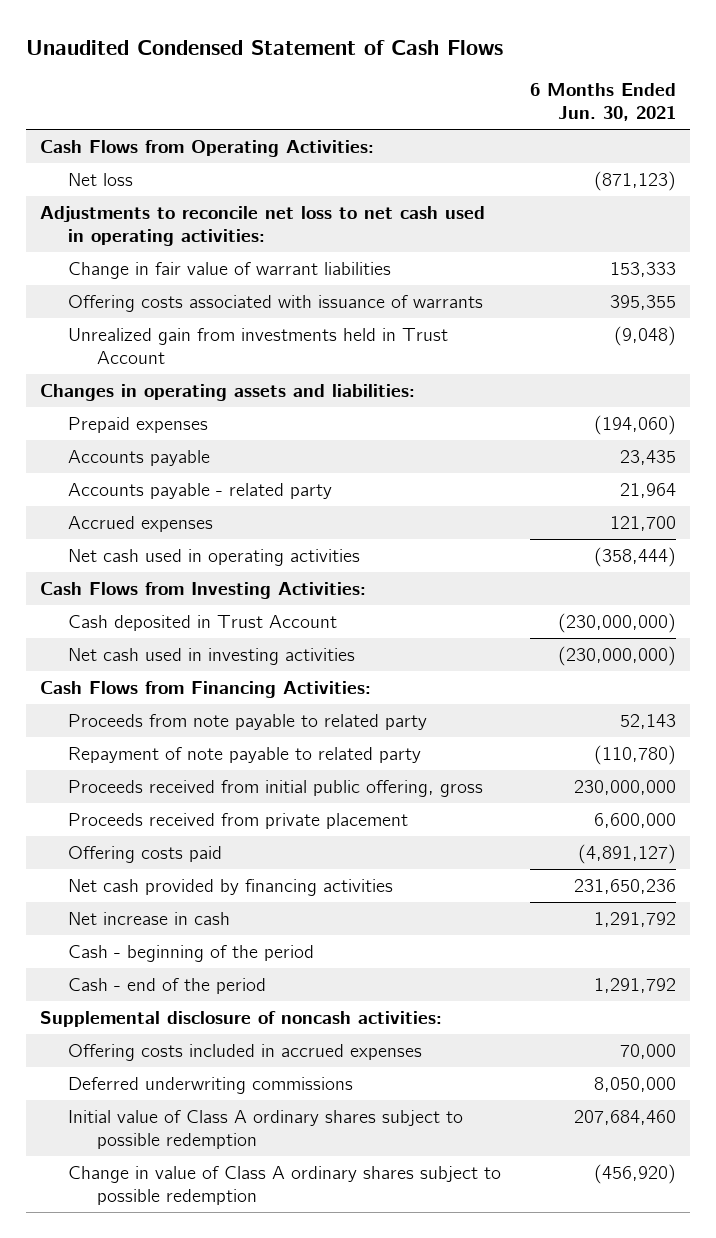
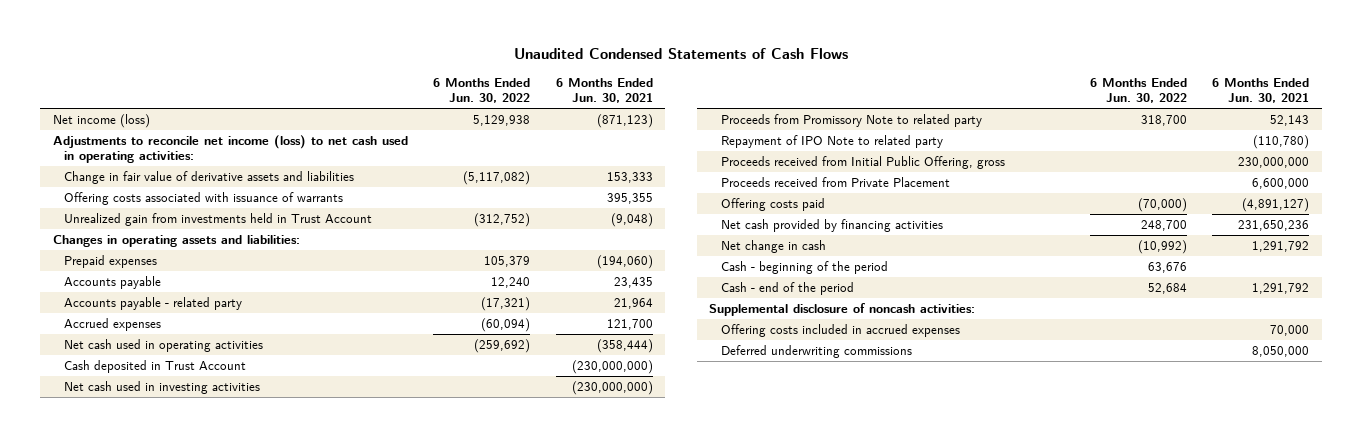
[25,39,503,55] Unaudited Condensed Statement of Cash Flows -> [514,48,849,60] Unaudited Condensed Statements of Cash Flows
none -> [433,77,531,104] 6 Months Ended Jun. 30, 2022
[40,139,375,157] Cash Flows from Operating Activities: -> none
[68,172,134,186] Net loss -> [52,113,150,128] Net income (loss)
[40,205,486,246] Adjustments to reconcile net loss to net cash used in operating activities: -> [52,134,408,164] Adjustments to reconcile net income (loss) to net cash used in operating activities:
[68,261,392,279] Change in fair value of warrant liabilities -> [63,170,354,184] Change in fair value of derivative assets and liabilities
[40,581,367,599] Cash Flows from Investing Activities: -> none
[40,680,372,698] Cash Flows from Financing Activities: -> none
[68,713,428,730] Proceeds from note payable to related party -> [720,113,982,127] Proceeds from Promissory Note to related party
[68,746,422,763] Repayment of note payable to related party -> [720,134,943,148] Repayment of IPO Note to related party
[68,779,484,797] Proceeds received from initial public offering, gross -> [720,155,1005,169] Proceeds received from Initial Public Offering, gross
[68,812,409,829] Proceeds received from private placement -> [720,176,950,187] Proceeds received from Private Placement
[68,911,231,925] Net increase in cash -> [720,239,826,253] Net change in cash
[68,1109,464,1149] Initial value of Class A ordinary shares subject to possible redemption -> none
[68,1165,502,1205] Change in value of Class A ordinary shares subject to possible redemption -> none

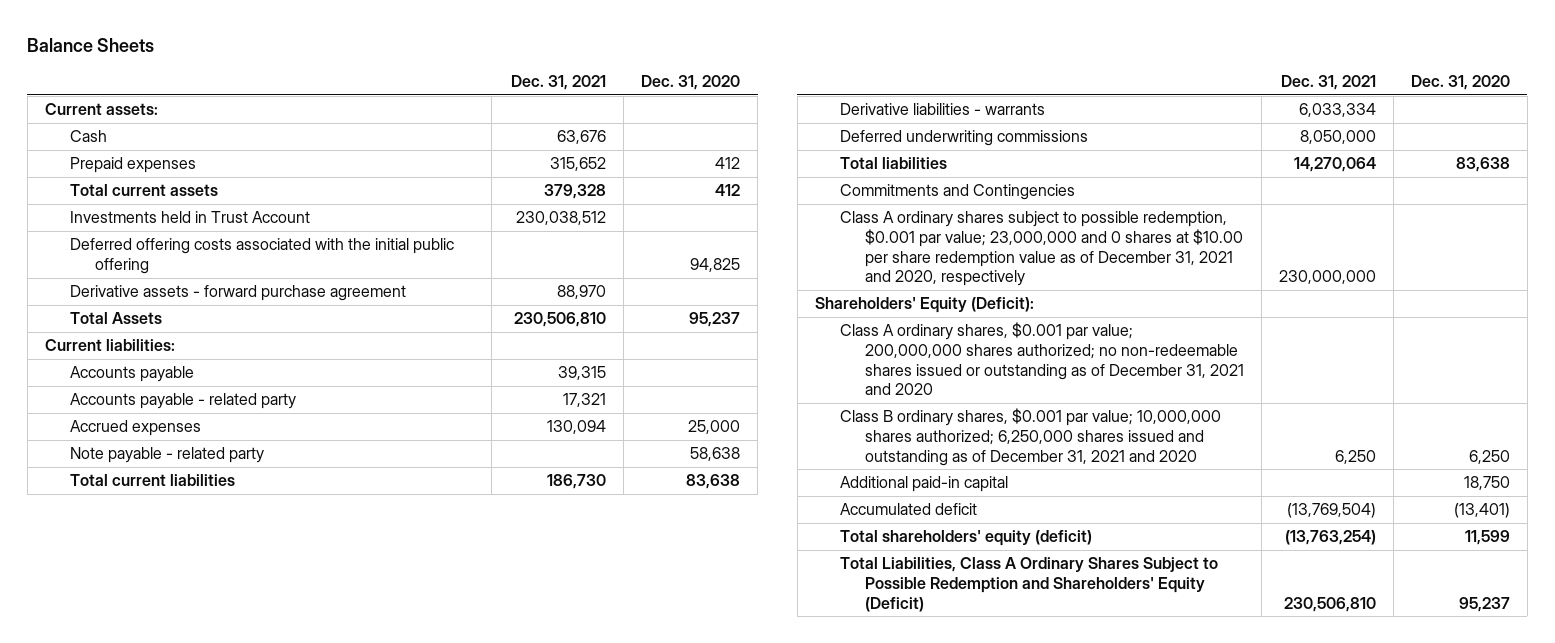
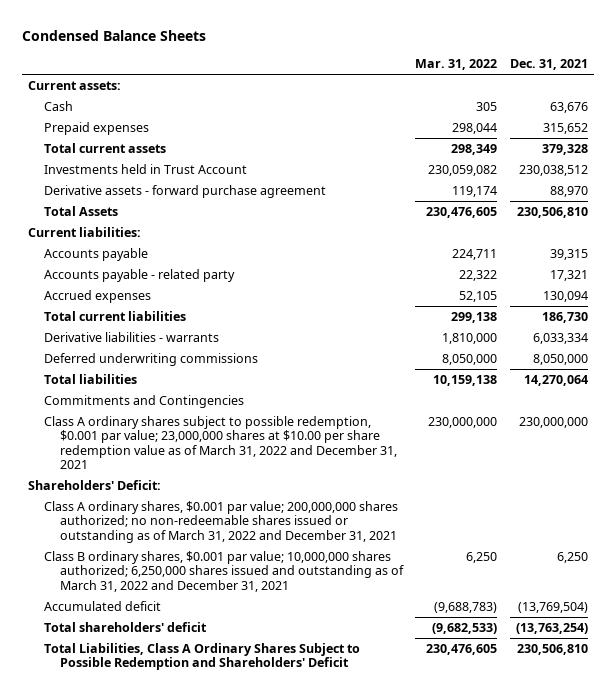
[27,37,155,52] Balance Sheets -> [21,29,206,41] Condensed Balance Sheets
[641,74,741,90] Dec. 31, 2020 -> none
none -> [415,59,498,71] Mar. 31, 2022
[70,238,455,274] Deferred offering costs associated with the initial public offering -> none
[70,447,265,464] Note payable - related party -> none
[839,476,1008,493] Additional paid-in capital -> none
[839,211,1243,287] Class A ordinary shares subject to possible redemption, $0.001 par value; 23,000,000 and 0 shares at $10.00 per share redemption value as of December 31, 2021 and 2020, respectively -> [43,416,397,469] Class A ordinary shares subject to possible redemption, $0.001 par value; 23,000,000 shares at $10.00 per share redemption value as of March 31, 2022 and December 31, 2021
[814,297,1034,314] Shareholders' Equity (Deficit): -> [27,480,161,491] Shareholders' Deficit:
[839,322,1244,396] Class A ordinary shares, $0.001 par value; 200,000,000 shares authorized; no non-redeemable shares issued or outstanding as of December 31, 2021 and 2020 -> [43,501,398,543] Class A ordinary shares, $0.001 par value; 200,000,000 shares authorized; no non-redeemable shares issued or outstanding as of March 31, 2022 and December 31, 2021
[839,408,1221,466] Class B ordinary shares, $0.001 par value; 10,000,000 shares authorized; 6,250,000 shares issued and outstanding as of December 31, 2021 and 2020 -> [43,551,404,592] Class B ordinary shares, $0.001 par value; 10,000,000 shares authorized; 6,250,000 shares issued and outstanding as of March 31, 2022 and December 31, 2021
[839,530,1092,547] Total shareholders' equity (deficit) -> [43,622,207,633] Total shareholders' deficit
[839,557,1218,612] Total Liabilities, Class A Ordinary Shares Subject to Possible Redemption and Shareholders' Equity (Deficit) -> [43,643,360,671] Total Liabilities, Class A Ordinary Shares Subject to Possible Redemption and Shareholders' Deficit

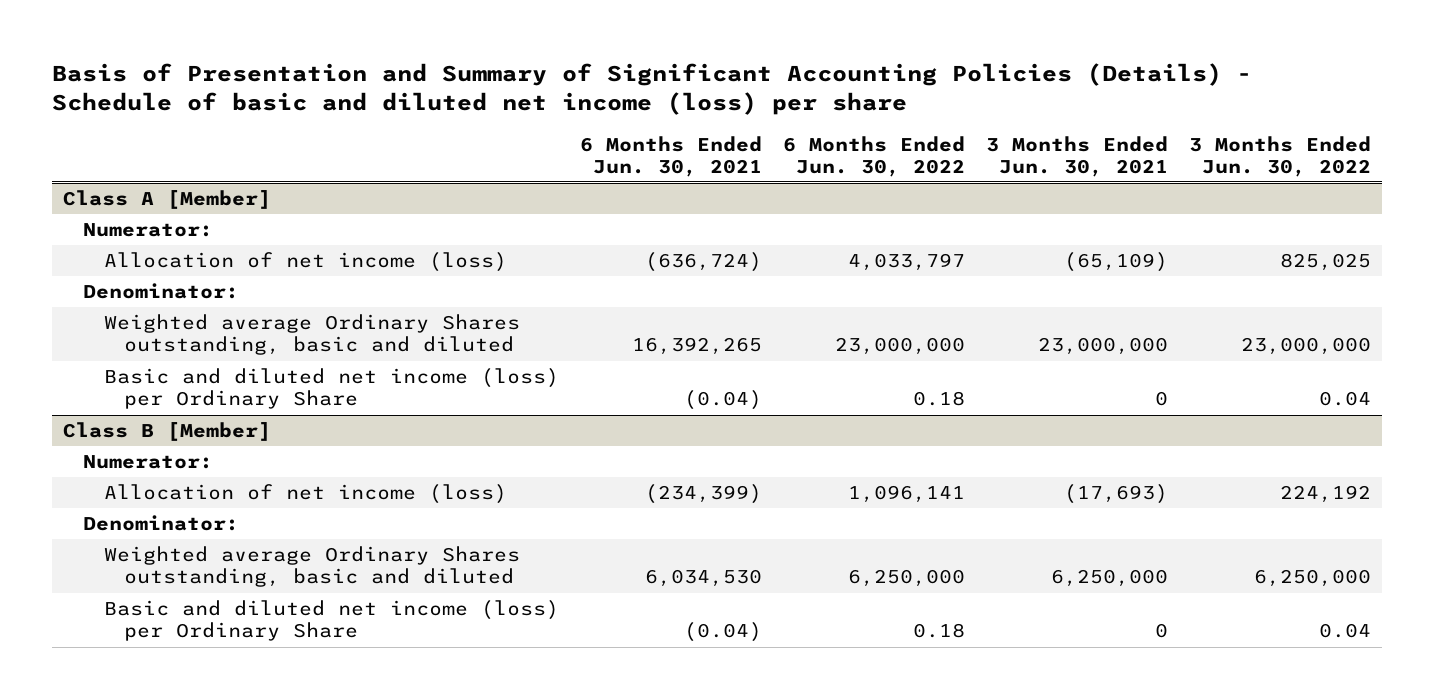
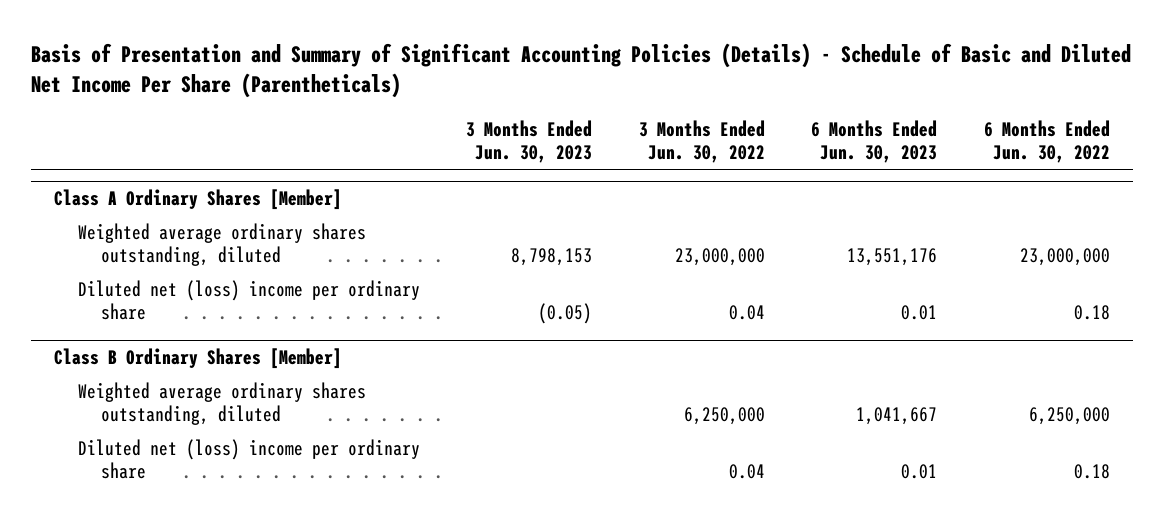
[52,63,1253,115] Basis of Presentation and Summary of Significant Accounting Policies (Details) - Schedule of basic and diluted net income (loss) per share -> [31,42,1132,99] Basis of Presentation and Summary of Significant Accounting Policies (Details) - Schedule of Basic and Diluted Net Income Per Share (Parentheticals)
[579,135,762,177] 6 Months Ended Jun. 30, 2021 -> none
[986,135,1169,177] 3 Months Ended Jun. 30, 2021 -> none
none -> [466,119,593,164] 3 Months Ended Jun. 30, 2023
none -> [811,119,938,164] 6 Months Ended Jun. 30, 2023
[83,223,214,238] Numerator: -> none
[103,252,507,273] Allocation of net income (loss) -> none
[83,283,240,300] Denominator: -> none
[83,455,214,470] Numerator: -> none
[103,484,507,505] Allocation of net income (loss) -> none
[83,515,240,532] Denominator: -> none
[62,190,271,210] Class A [Member] -> [54,189,343,211] Class A Ordinary Shares [Member]
[103,314,520,356] Weighted average Ordinary Shares outstanding, basic and diluted -> [77,222,366,267] Weighted average ordinary shares outstanding, diluted
[103,368,559,410] Basic and diluted net income (loss) per Ordinary Share -> [77,279,420,321] Diluted net (loss) income per ordinary share
[62,422,271,442] Class B [Member] -> [54,348,343,370] Class B Ordinary Shares [Member]
[103,546,520,588] Weighted average Ordinary Shares outstanding, basic and diluted -> [77,381,366,426] Weighted average ordinary shares outstanding, diluted
[103,600,559,642] Basic and diluted net income (loss) per Ordinary Share -> [77,438,420,480] Diluted net (loss) income per ordinary share

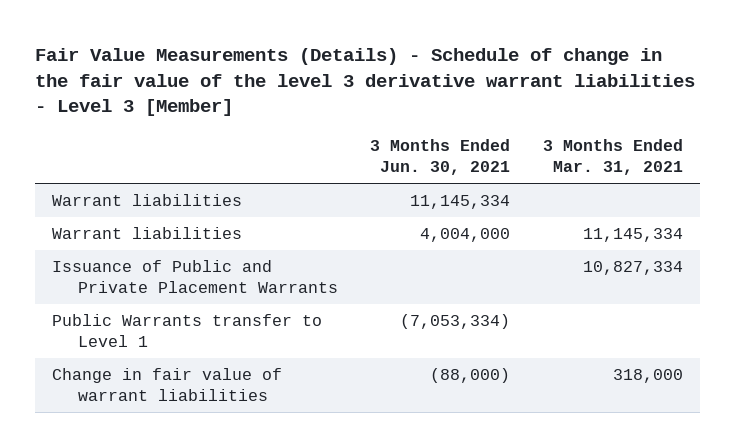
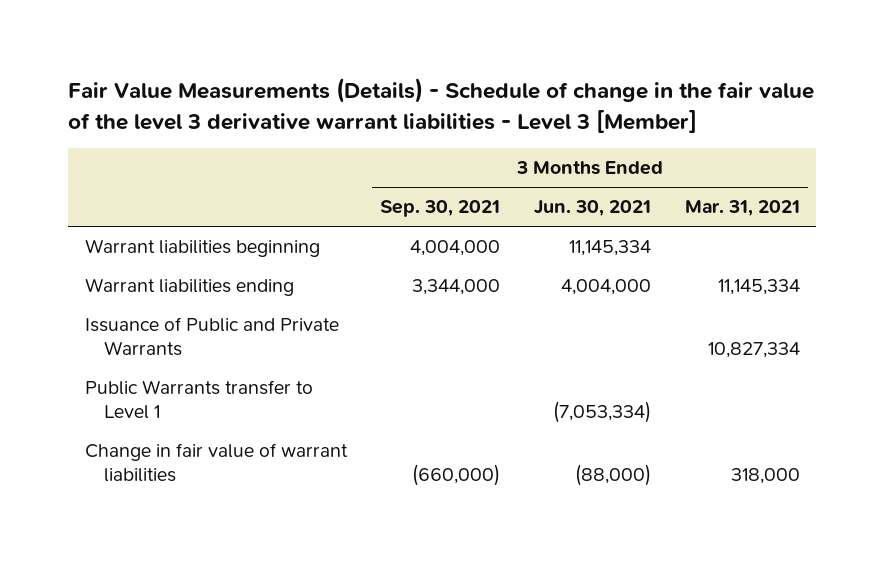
none -> [380,200,501,218] Sep. 30, 2021
[51,194,242,207] Warrant liabilities -> [84,239,320,258] Warrant liabilities beginning
[51,227,242,240] Warrant liabilities -> [84,278,294,297] Warrant liabilities ending
[51,260,338,294] Issuance of Public and Private Placement Warrants -> [84,317,339,357] Issuance of Public and Private Warrants

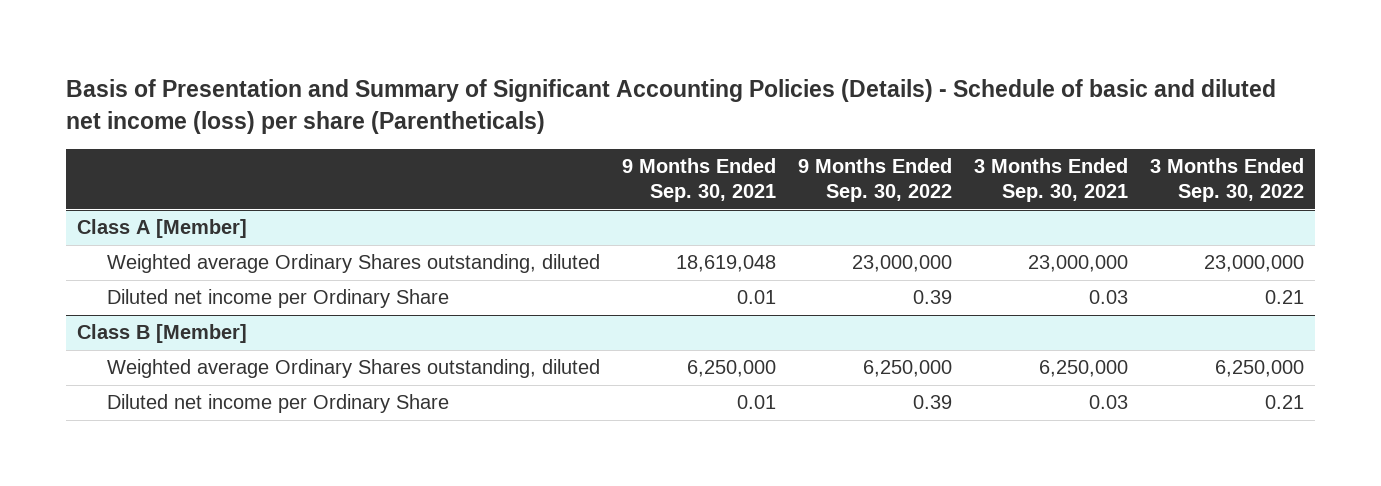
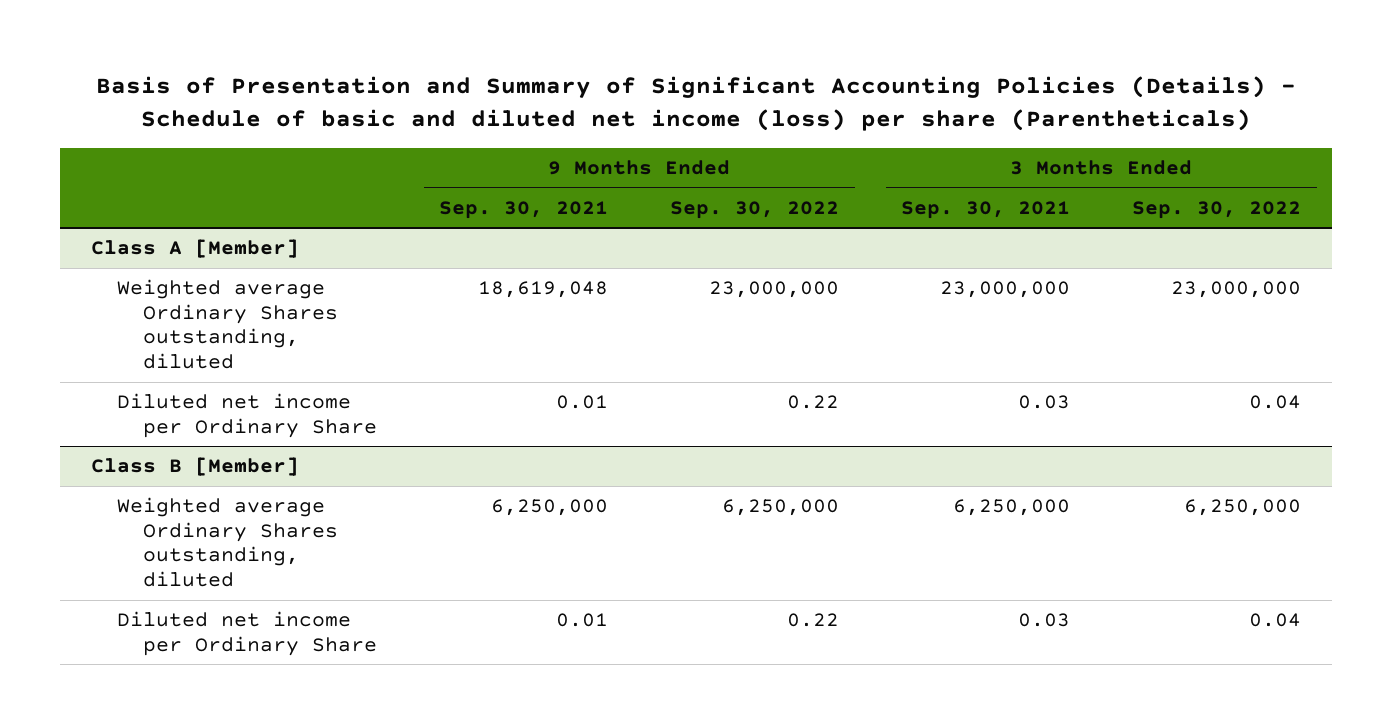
[912,290,952,305] 0.39 -> [787,395,840,410] 0.22
[1265,290,1305,305] 0.21 -> [1249,395,1302,410] 0.04
[912,395,952,410] 0.39 -> [787,613,840,628] 0.22
[1265,395,1305,410] 0.21 -> [1249,613,1302,628] 0.04

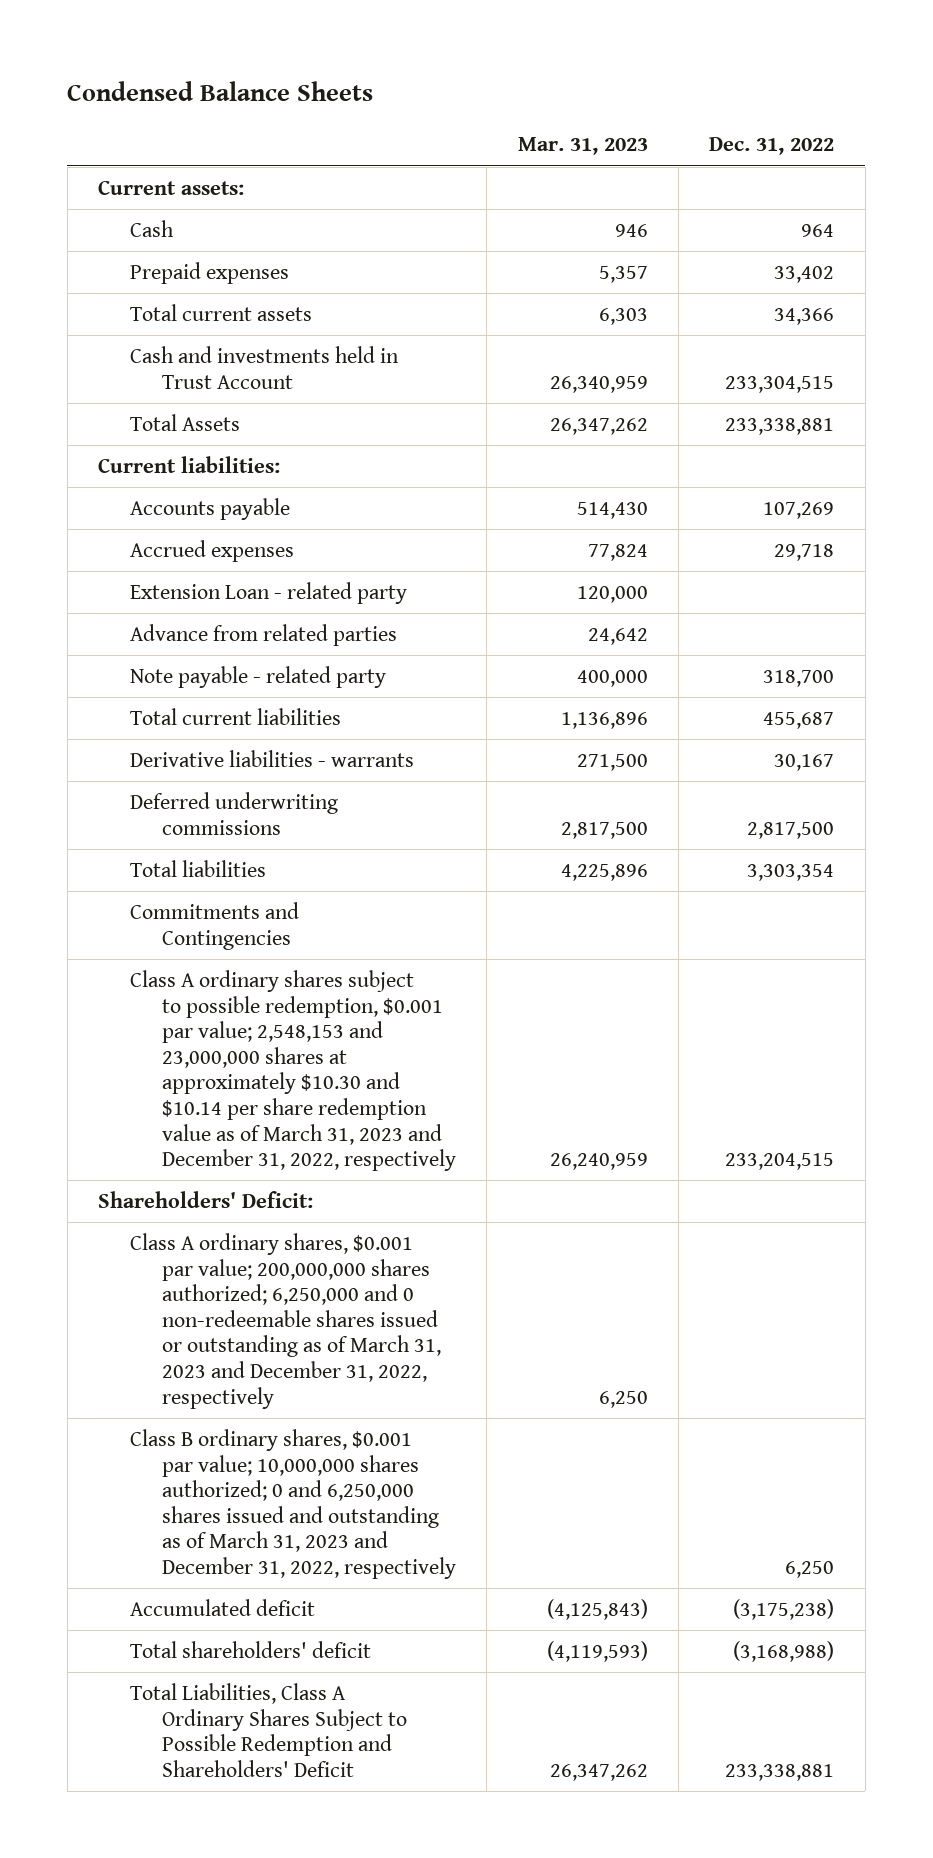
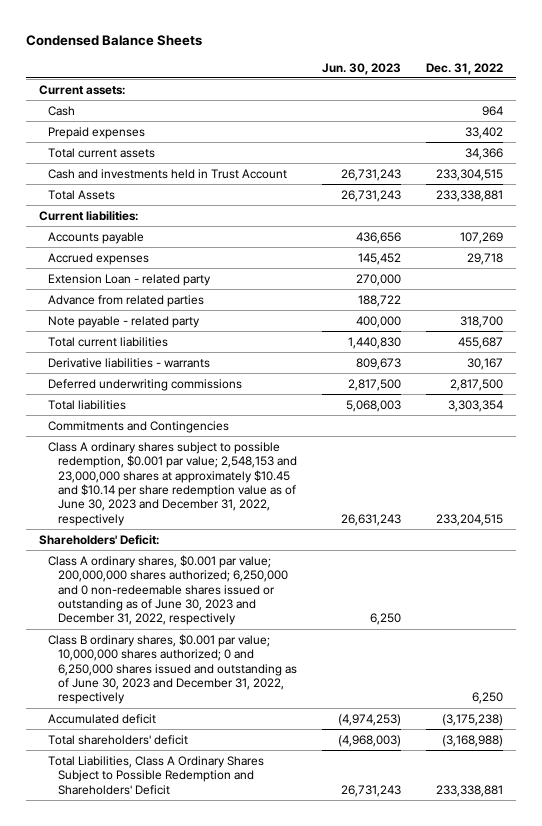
[517,137,648,156] Mar. 31, 2023 -> none
none -> [322,62,402,75] Jun. 30, 2023
[129,969,456,1172] Class A ordinary shares subject to possible redemption, $0.001 par value; 2,548,153 and 23,000,000 shares at approximately $10.30 and $10.14 per share redemption value as of March 31, 2023 and December 31, 2022, respectively -> [48,441,298,526] Class A ordinary shares subject to possible redemption, $0.001 par value; 2,548,153 and 23,000,000 shares at approximately $10.45 and $10.14 per share redemption value as of June 30, 2023 and December 31, 2022, respectively
[129,1232,441,1409] Class A ordinary shares, $0.001 par value; 200,000,000 shares authorized; 6,250,000 and 0 non-redeemable shares issued or outstanding as of March 31, 2023 and December 31, 2022, respectively -> [48,554,289,626] Class A ordinary shares, $0.001 par value; 200,000,000 shares authorized; 6,250,000 and 0 non-redeemable shares issued or outstanding as of June 30, 2023 and December 31, 2022, respectively
[129,1428,456,1579] Class B ordinary shares, $0.001 par value; 10,000,000 shares authorized; 0 and 6,250,000 shares issued and outstanding as of March 31, 2023 and December 31, 2022, respectively -> [48,633,298,705] Class B ordinary shares, $0.001 par value; 10,000,000 shares authorized; 0 and 6,250,000 shares issued and outstanding as of June 30, 2023 and December 31, 2022, respectively

